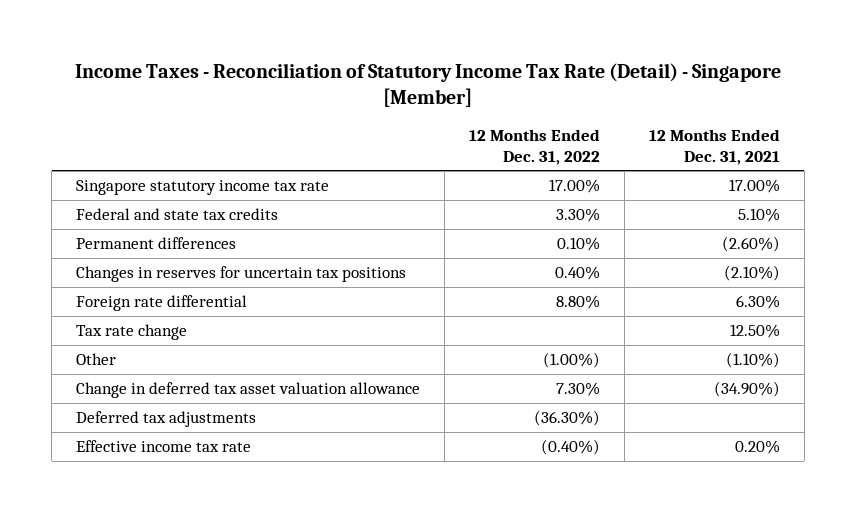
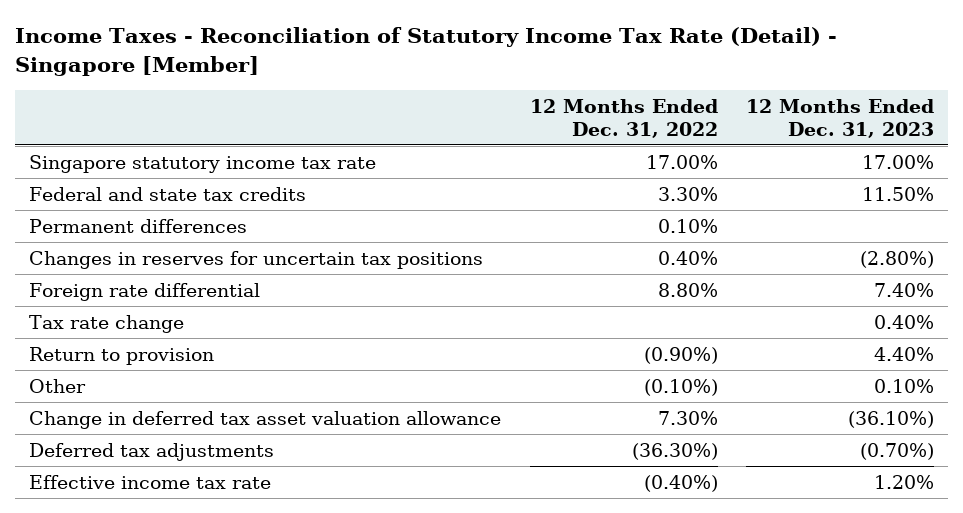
[648,129,780,165] 12 Months Ended Dec. 31, 2021 -> none
none -> [745,98,934,138] 12 Months Ended Dec. 31, 2023
none -> [29,346,215,365] Return to provision
[543,352,601,369] (1.00%) -> [643,378,718,396] (0.10%)

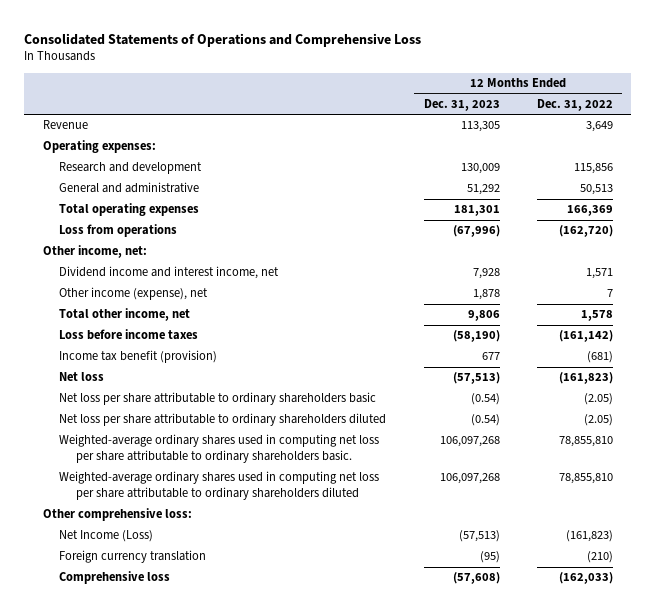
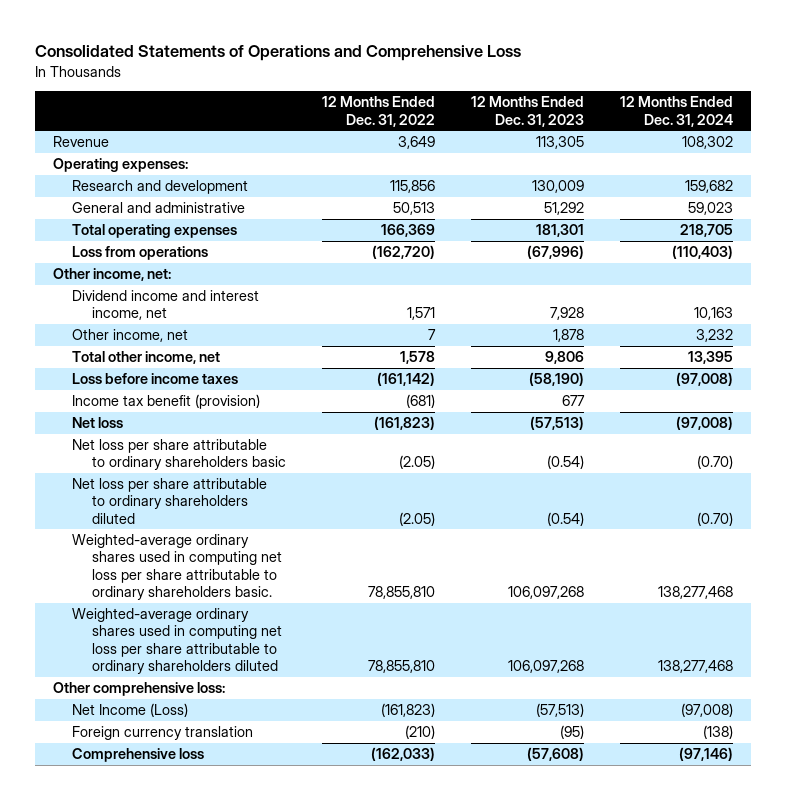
none -> [619,96,733,127] 12 Months Ended Dec. 31, 2024
[59,287,209,301] Other income (expense), net -> [72,329,189,343] Other income, net

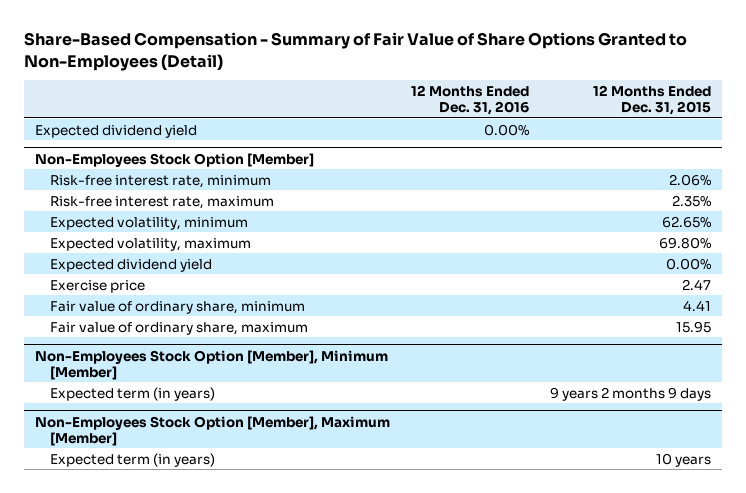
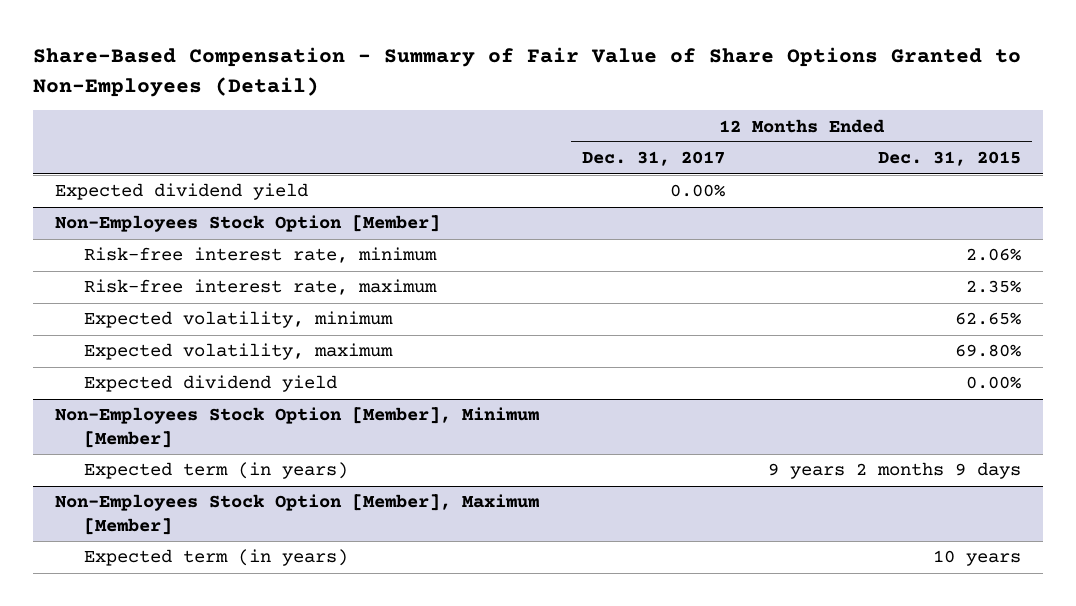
[411,85,530,116] 12 Months Ended Dec. 31, 2016 -> none
none -> [581,151,725,167] Dec. 31, 2017
[49,279,145,293] Exercise price -> none
[49,300,305,314] Fair value of ordinary share, minimum -> none
[49,321,308,335] Fair value of ordinary share, maximum -> none

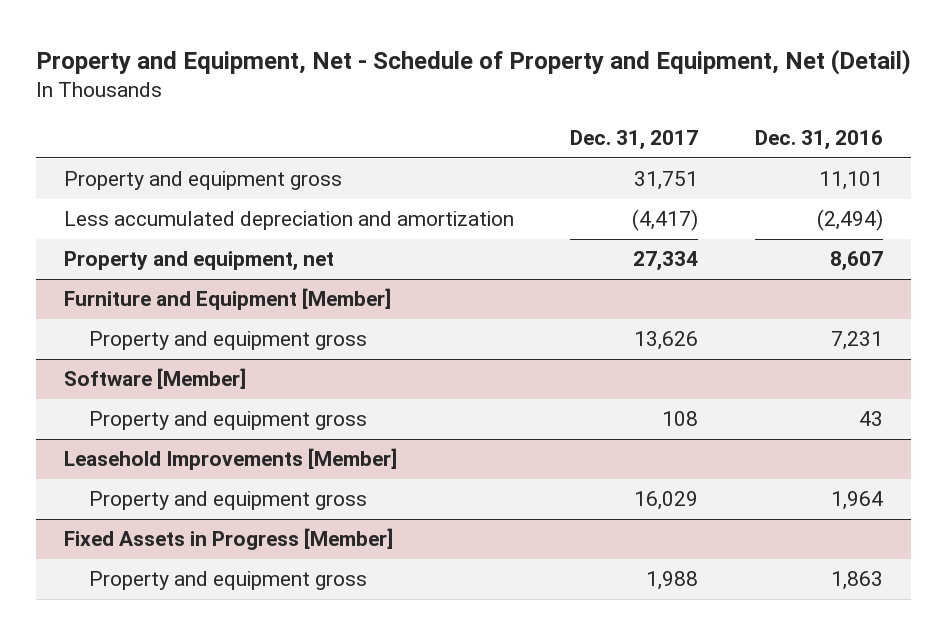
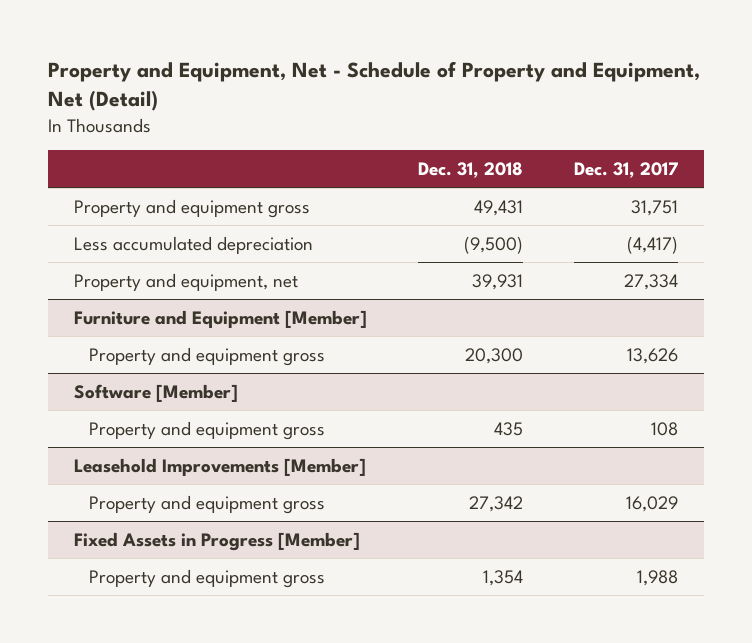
[754,130,883,151] Dec. 31, 2016 -> none
none -> [417,161,523,178] Dec. 31, 2018
[64,211,515,231] Less accumulated depreciation and amortization -> [73,235,313,254] Less accumulated depreciation

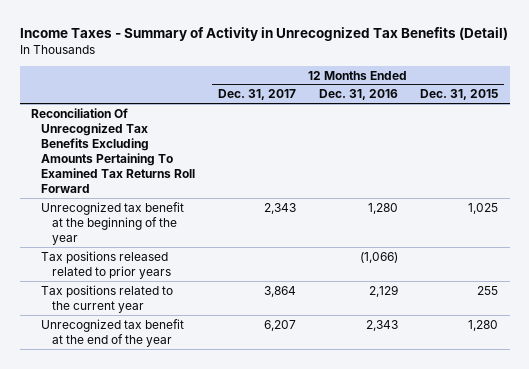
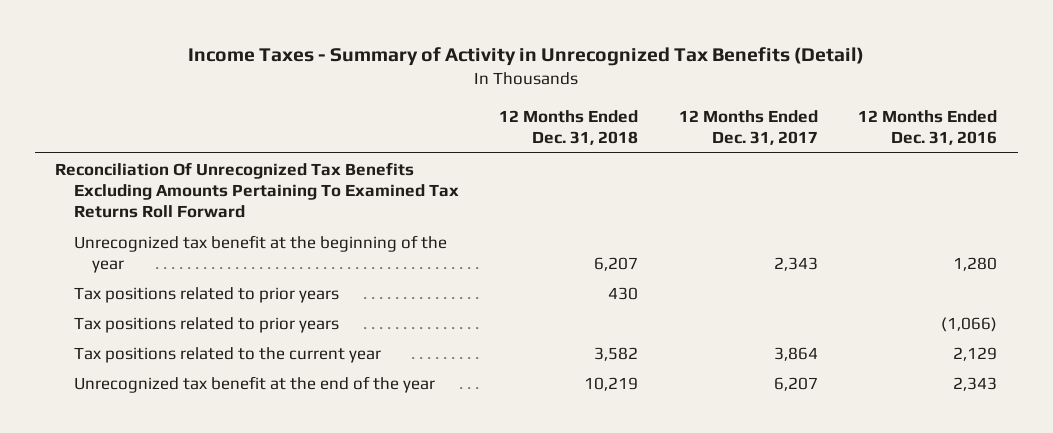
[420,89,499,101] Dec. 31, 2015 -> none
none -> [499,109,639,146] 12 Months Ended Dec. 31, 2018
none -> [73,286,339,303] Tax positions related to prior years
[41,250,171,279] Tax positions released related to prior years -> [73,316,339,333] Tax positions related to prior years

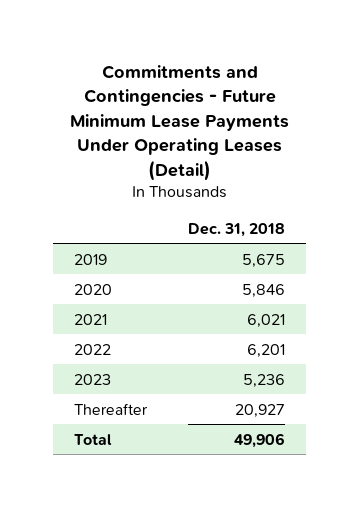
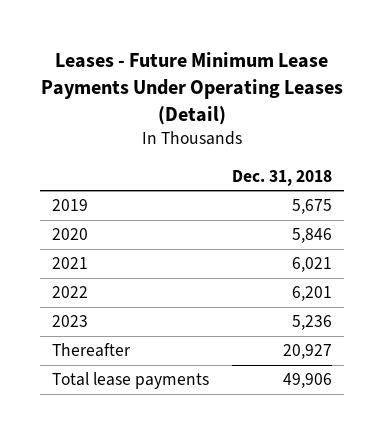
[69,64,289,181] Commitments and Contingencies - Future Minimum Lease Payments Under Operating Leases (Detail) -> [40,52,343,125] Leases - Future Minimum Lease Payments Under Operating Leases (Detail)
[73,433,112,445] Total -> [51,372,209,390] Total lease payments

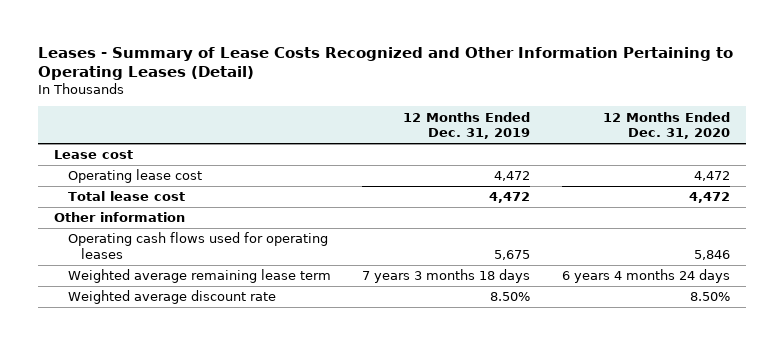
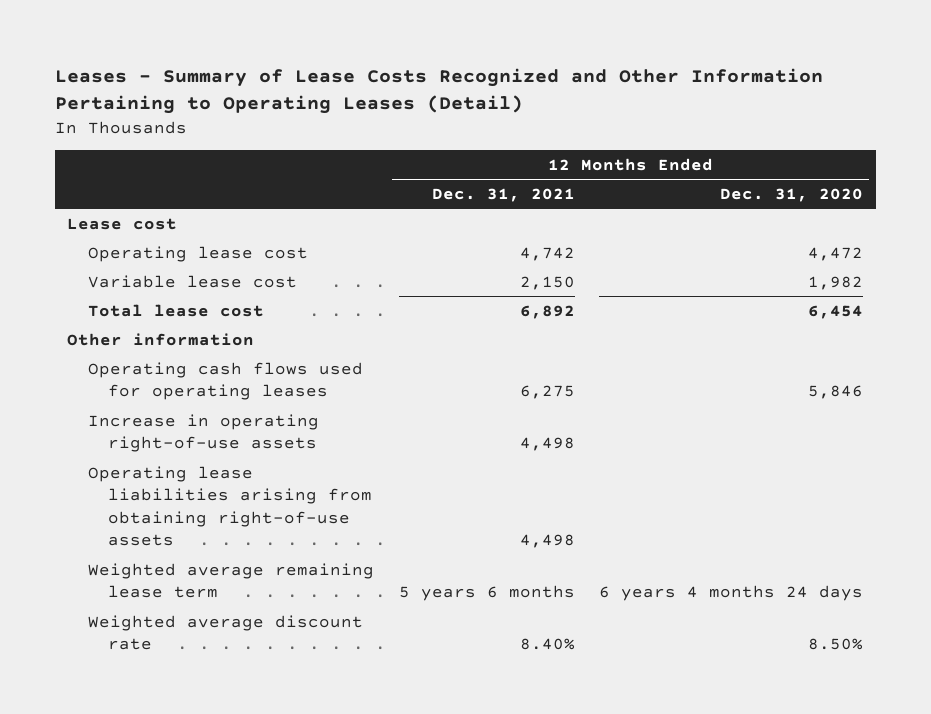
[403,111,531,140] 12 Months Ended Dec. 31, 2019 -> none
none -> [431,187,575,202] Dec. 31, 2021
none -> [87,274,297,288] Variable lease cost
[689,192,731,204] 4,472 -> [808,304,864,319] 6,454
none -> [87,413,319,453] Increase in operating right-of-use assets
none -> [87,465,373,547] Operating lease liabilities arising from obtaining right-of-use assets

